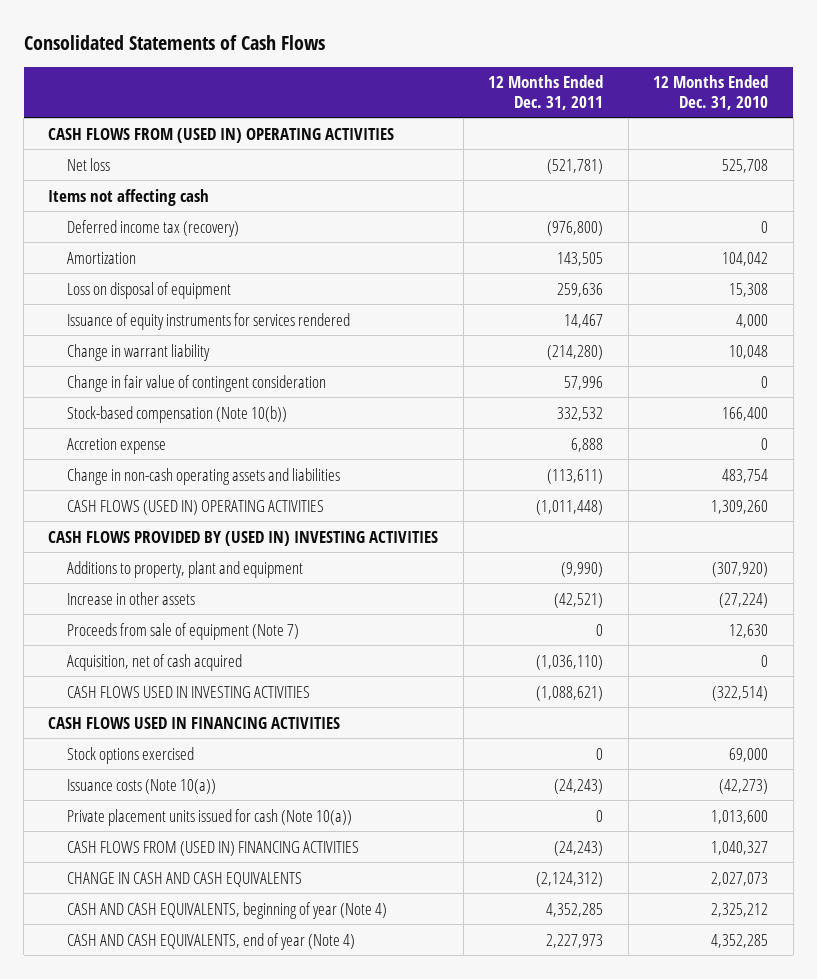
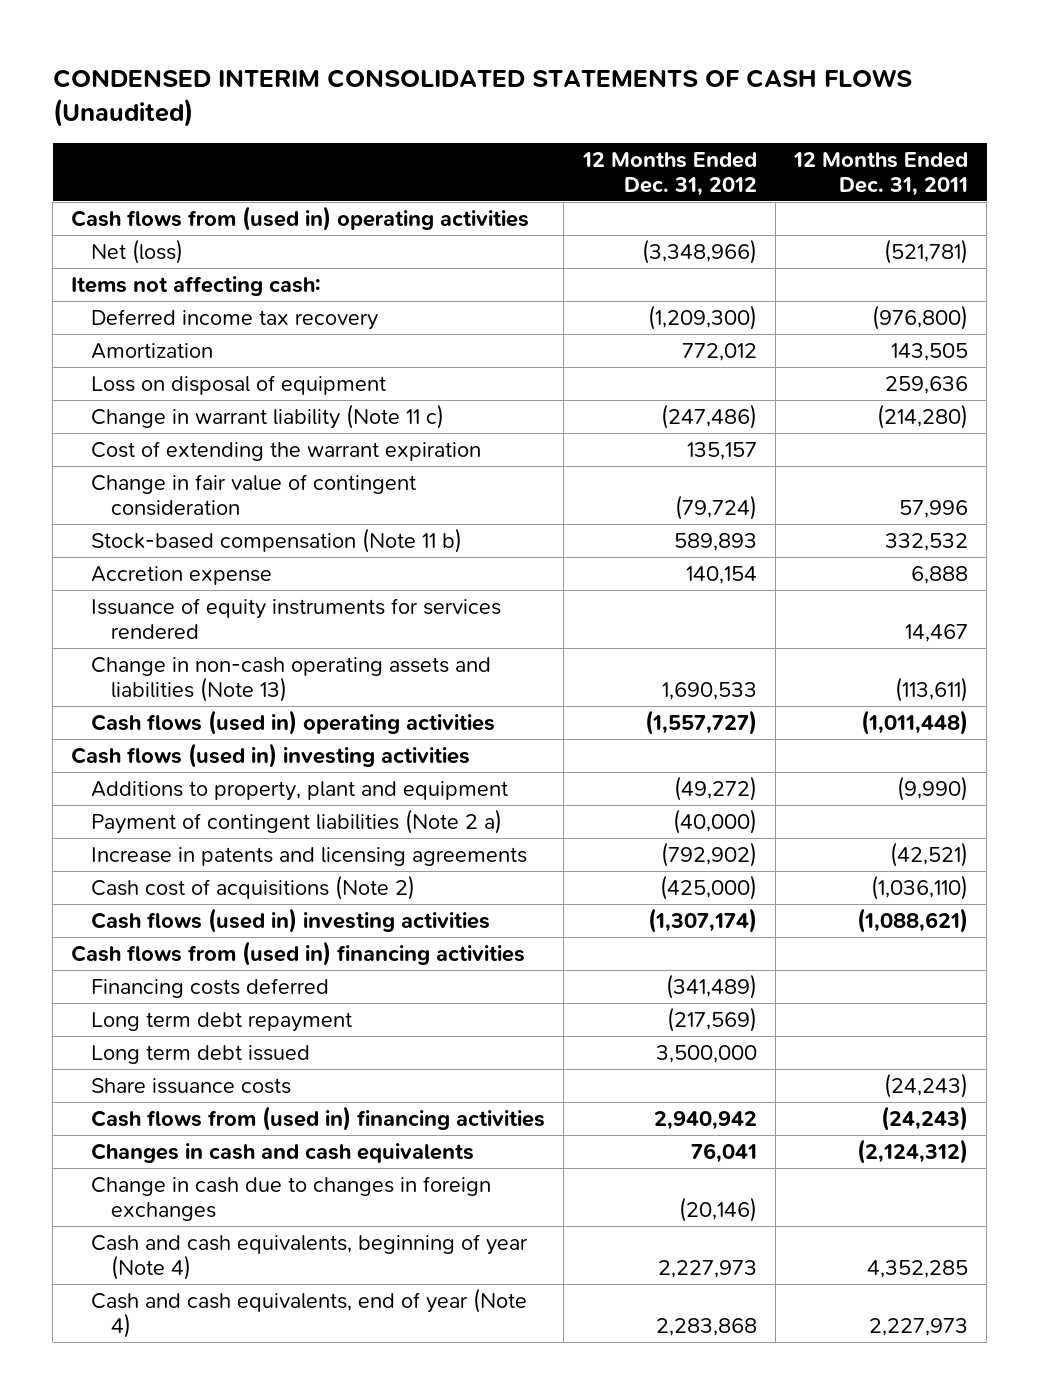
[23,34,325,50] Consolidated Statements of Cash Flows -> [52,68,912,127] CONDENSED INTERIM CONSOLIDATED STATEMENTS OF CASH FLOWS (Unaudited)
[653,75,769,110] 12 Months Ended Dec. 31, 2010 -> none
none -> [581,151,757,197] 12 Months Ended Dec. 31, 2012
[48,127,395,143] CASH FLOWS FROM (USED IN) OPERATING ACTIVITIES -> [71,205,530,231] Cash flows from (used in) operating activities
[66,157,110,171] Net loss -> [91,238,184,264] Net (loss)
[48,188,210,206] Items not affecting cash -> [71,275,322,296] Items not affecting cash:
[66,219,239,237] Deferred income tax (recovery) -> [91,308,379,330] Deferred income tax recovery
[66,343,210,361] Change in warrant liability -> [91,403,445,429] Change in warrant liability (Note 11 c)
none -> [91,440,482,461] Cost of extending the warrant expiration
[66,405,287,423] Stock-based compensation (Note 10(b)) -> [91,527,463,553] Stock-based compensation (Note 11 b)
[66,312,350,330] Issuance of equity instruments for services rendered -> [91,597,502,640] Issuance of equity instruments for services rendered
[66,467,340,485] Change in non-cash operating assets and liabilities -> [91,656,492,703] Change in non-cash operating assets and liabilities (Note 13)
[66,499,324,515] CASH FLOWS (USED IN) OPERATING ACTIVITIES -> [91,709,496,735] Cash flows (used in) operating activities
[48,530,439,546] CASH FLOWS PROVIDED BY (USED IN) INVESTING ACTIVITIES -> [71,742,471,768] Cash flows (used in) investing activities
[66,622,299,640] Proceeds from sale of equipment (Note 7) -> none
[66,746,194,764] Stock options exercised -> none
[66,808,352,826] Private placement units issued for cash (Note 10(a)) -> none
none -> [91,808,503,834] Payment of contingent liabilities (Note 2 a)
[66,591,195,605] Increase in other assets -> [91,846,528,866] Increase in patents and licensing agreements
[66,653,242,671] Acquisition, net of cash acquired -> [91,874,416,900] Cash cost of acquisitions (Note 2)
[66,685,310,698] CASH FLOWS USED IN INVESTING ACTIVITIES -> [91,907,491,933] Cash flows (used in) investing activities
[48,716,341,729] CASH FLOWS USED IN FINANCING ACTIVITIES -> [71,940,526,966] Cash flows from (used in) financing activities
none -> [91,977,330,998] Financing costs deferred
none -> [91,1011,353,1032] Long term debt repayment
none -> [91,1044,311,1064] Long term debt issued
[66,778,216,794] Issuance costs (Note 10(a)) -> [91,1077,292,1094] Share issuance costs
[66,840,359,856] CASH FLOWS FROM (USED IN) FINANCING ACTIVITIES -> [91,1105,546,1131] Cash flows from (used in) financing activities
[66,871,302,887] CHANGE IN CASH AND CASH EQUIVALENTS -> [91,1142,475,1163] Changes in cash and cash equivalents
none -> [91,1175,492,1222] Change in cash due to changes in foreign exchanges
[66,901,387,919] CASH AND CASH EQUIVALENTS, beginning of year (Note 4) -> [91,1233,529,1281] Cash and cash equivalents, beginning of year (Note 4)
[66,932,355,950] CASH AND CASH EQUIVALENTS, end of year (Note 4) -> [91,1287,528,1339] Cash and cash equivalents, end of year (Note 4)

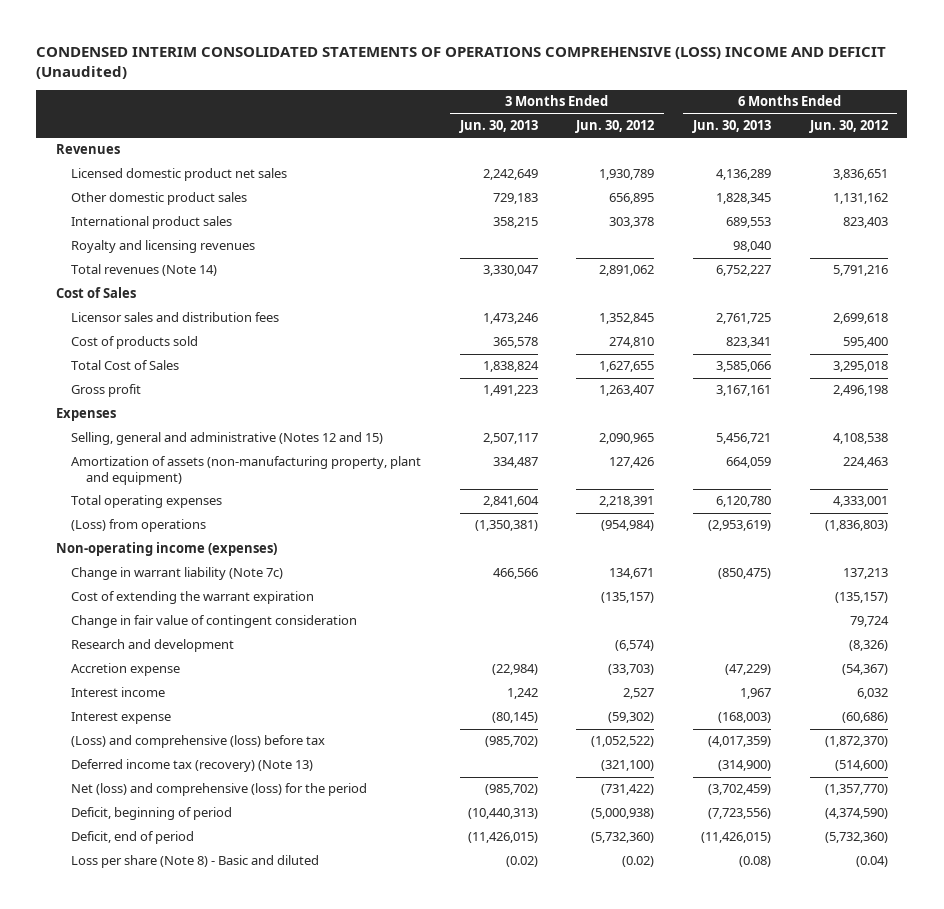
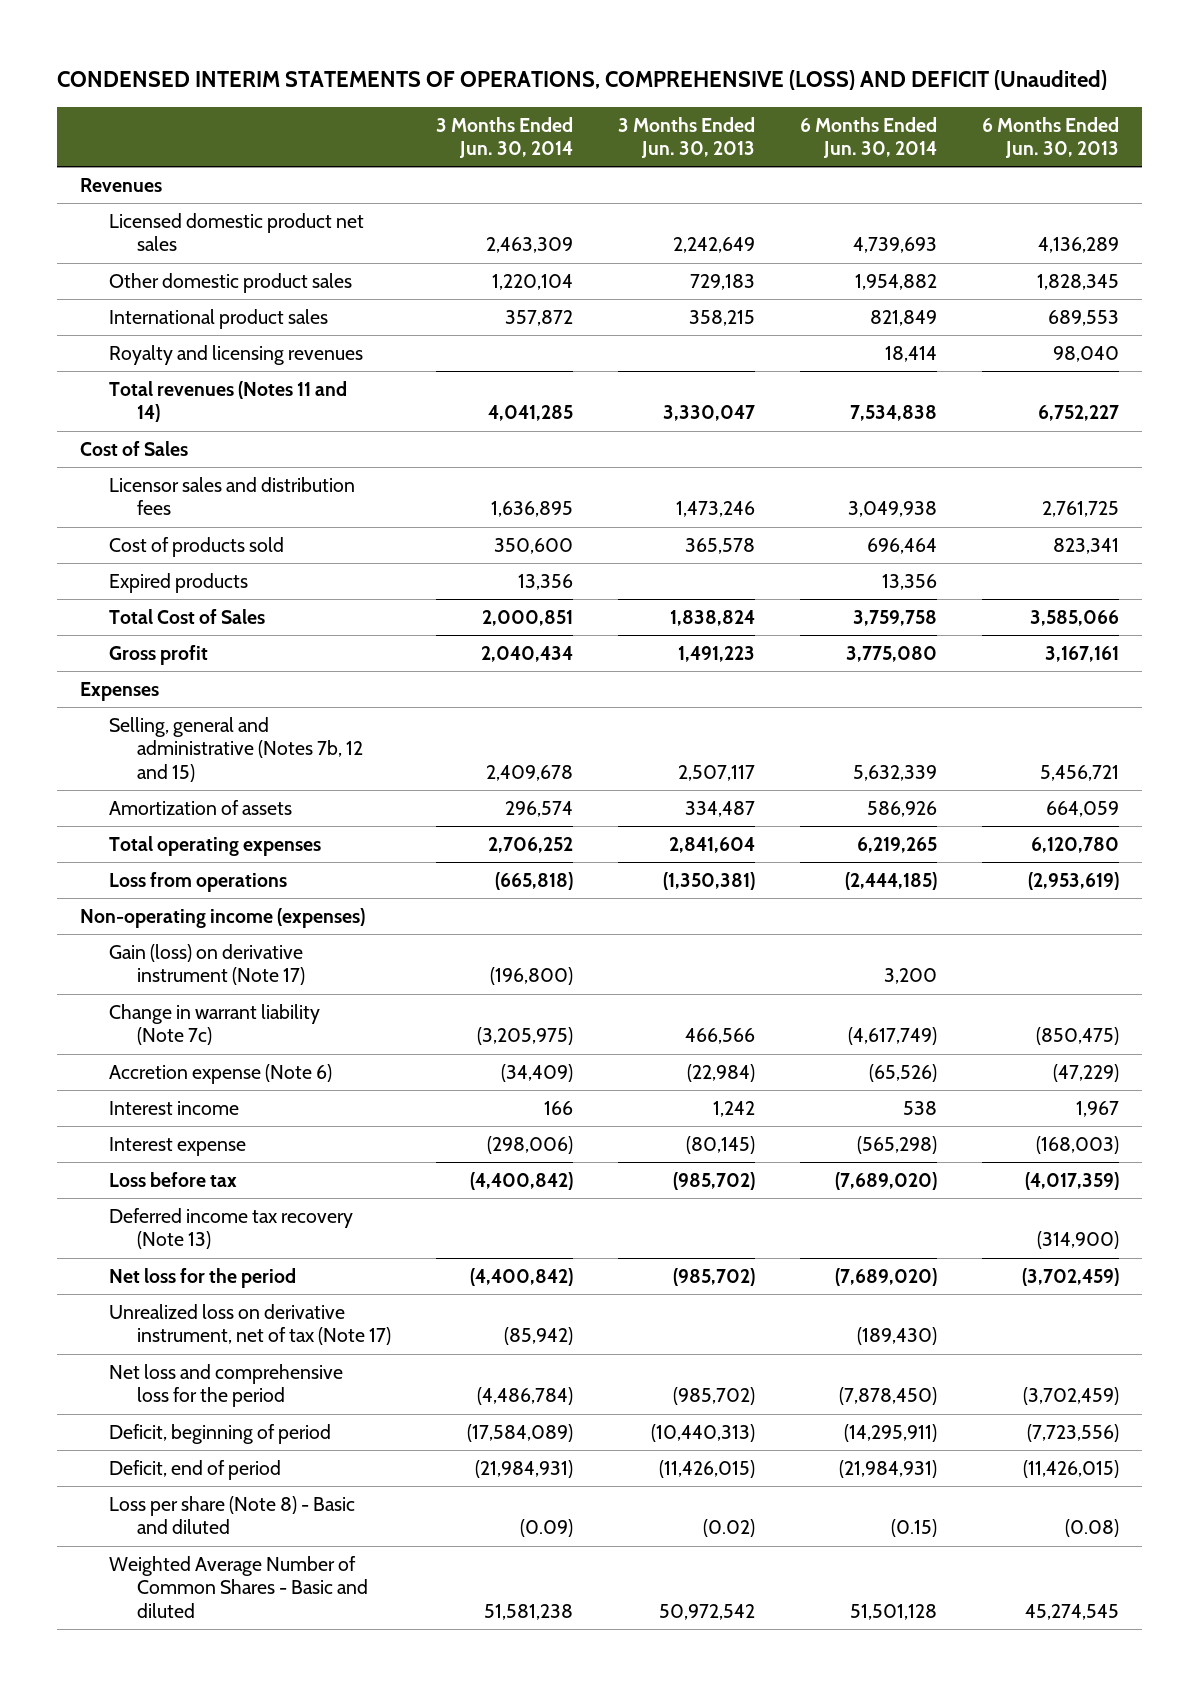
[36,46,887,79] CONDENSED INTERIM CONSOLIDATED STATEMENTS OF OPERATIONS COMPREHENSIVE (LOSS) INCOME AND DEFICIT (Unaudited) -> [57,70,1108,91] CONDENSED INTERIM STATEMENTS OF OPERATIONS, COMPREHENSIVE (LOSS) AND DEFICIT (Unaudited)
[575,120,655,134] Jun. 30, 2012 -> none
[808,120,888,134] Jun. 30, 2012 -> none
none -> [436,116,574,158] 3 Months Ended Jun. 30, 2014
none -> [800,116,938,158] 6 Months Ended Jun. 30, 2014
[70,264,217,277] Total revenues (Note 14) -> [108,380,347,423] Total revenues (Notes 11 and 14)
none -> [108,572,248,593] Expired products
[70,432,383,446] Selling, general and administrative (Notes 12 and 15) -> [108,716,364,782] Selling, general and administrative (Notes 7b, 12 and 15)
[70,456,421,485] Amortization of assets (non-manufacturing property, plant and equipment) -> [108,799,292,815] Amortization of assets
[70,519,206,533] (Loss) from operations -> [108,871,287,892] Loss from operations
none -> [108,943,306,986] Gain (loss) on derivative instrument (Note 17)
[70,591,314,605] Cost of extending the warrant expiration -> none
[70,615,357,629] Change in fair value of contingent consideration -> none
[70,639,234,653] Research and development -> none
[70,663,180,677] Accretion expense -> [108,1063,332,1084] Accretion expense (Note 6)
[70,735,325,749] (Loss) and comprehensive (loss) before tax -> [108,1171,237,1187] Loss before tax
[70,759,313,773] Deferred income tax (recovery) (Note 13) -> [108,1207,353,1250] Deferred income tax recovery (Note 13)
[70,783,367,797] Net (loss) and comprehensive (loss) for the period -> [108,1267,296,1288] Net loss for the period
none -> [108,1303,392,1346] Unrealized loss on derivative instrument, net of tax (Note 17)
none -> [108,1363,343,1408] Net loss and comprehensive loss for the period
none -> [108,1555,369,1618] Weighted Average Number of Common Shares - Basic and diluted

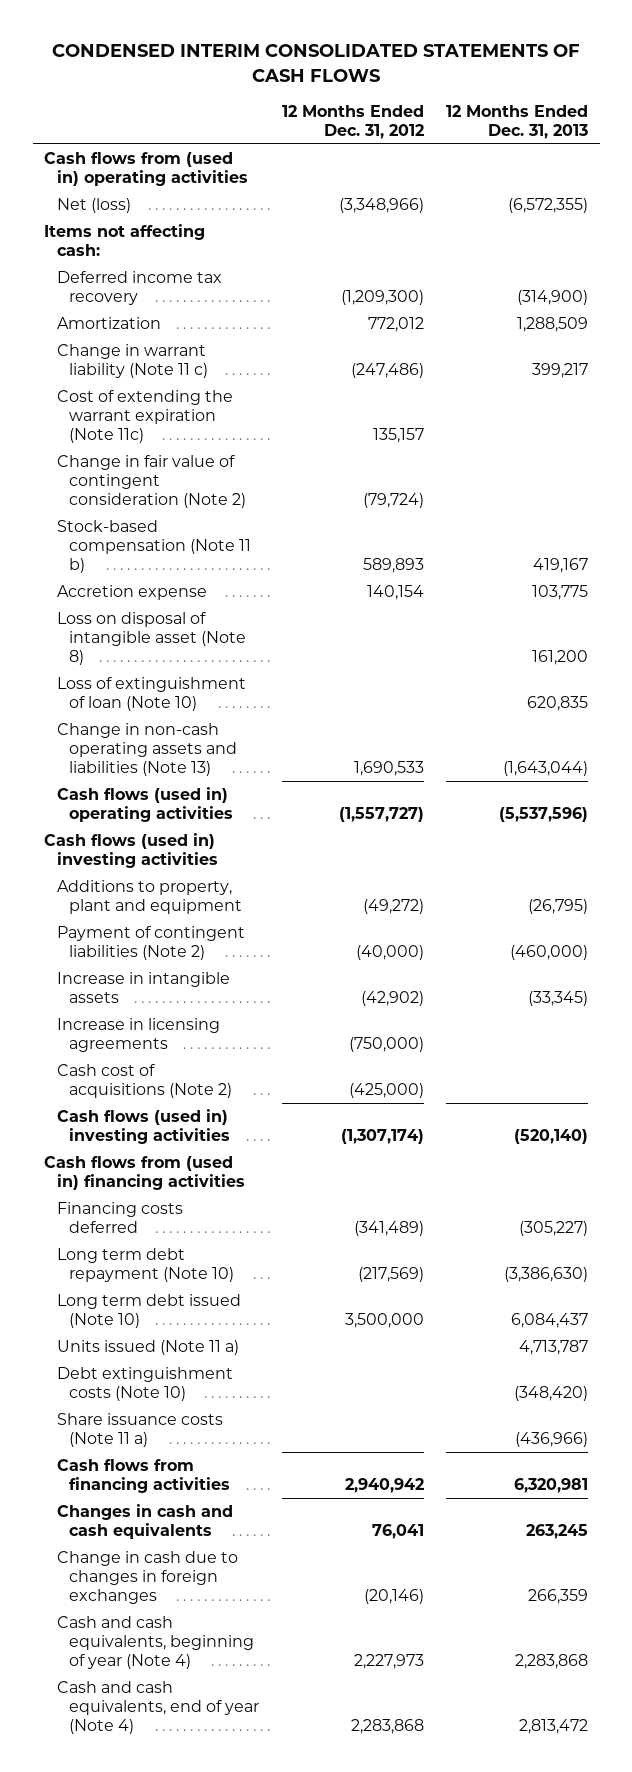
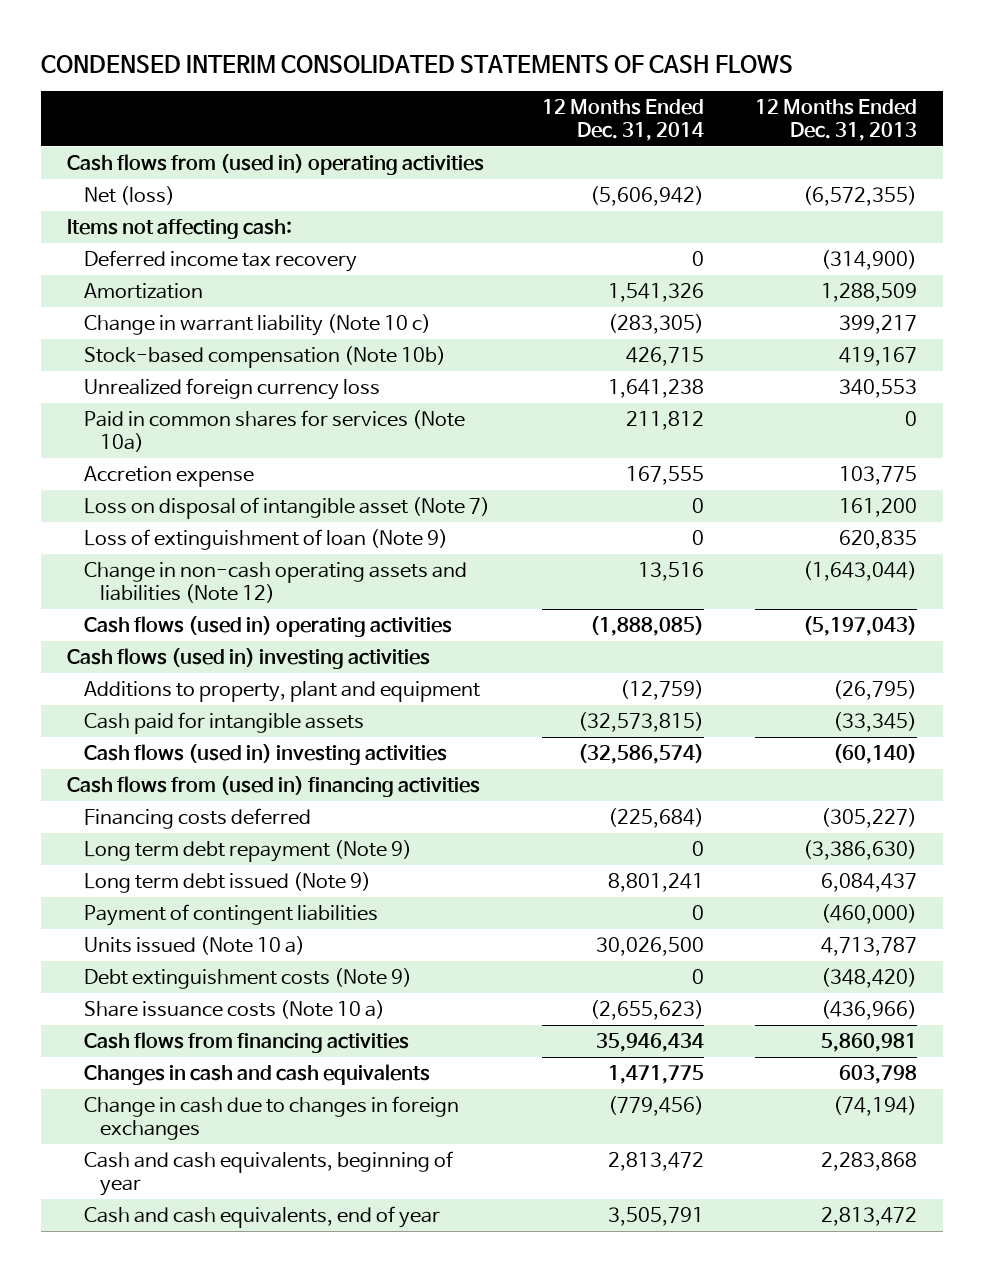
[281,104,424,139] 12 Months Ended Dec. 31, 2012 -> none
none -> [541,98,704,141] 12 Months Ended Dec. 31, 2014
[56,390,233,444] Cost of extending the warrant expiration (Note 11c) -> none
[56,455,247,509] Change in fair value of contingent consideration (Note 2) -> none
[56,344,209,379] Change in warrant liability (Note 11 c) -> [83,313,431,336] Change in warrant liability (Note 10 c)
[56,520,252,574] Stock-based compensation (Note 11 b) -> [83,345,446,368] Stock-based compensation (Note 10b)
none -> [83,377,380,400] Unrealized foreign currency loss
none -> [83,409,465,452] Paid in common shares for services (Note 10a)
[56,612,247,666] Loss on disposal of intangible asset (Note 8) -> [83,496,490,519] Loss on disposal of intangible asset (Note 7)
[56,677,246,712] Loss of extinguishment of loan (Note 10) -> [83,528,448,550] Loss of extinguishment of loan (Note 9)
[56,723,238,777] Change in non-cash operating assets and liabilities (Note 13) -> [83,561,467,603] Change in non-cash operating assets and liabilities (Note 12)
[499,807,589,823] (5,537,596) -> [803,615,918,636] (5,197,043)
[56,926,245,961] Payment of contingent liabilities (Note 2) -> none
[56,1018,220,1053] Increase in licensing agreements -> none
[56,1064,233,1099] Cash cost of acquisitions (Note 2) -> none
[56,972,230,1004] Increase in intangible assets -> [83,711,364,734] Cash paid for intangible assets
[514,1129,589,1145] (520,140) -> [833,743,918,764] (60,140)
[56,1248,235,1283] Long term debt repayment (Note 10) -> [83,839,412,862] Long term debt repayment (Note 9)
[56,1294,241,1329] Long term debt issued (Note 10) -> [83,871,371,893] Long term debt issued (Note 9)
none -> [83,903,378,926] Payment of contingent liabilities
[56,1340,239,1356] Units issued (Note 11 a) -> [83,935,305,955] Units issued (Note 10 a)
[56,1367,233,1402] Debt extinguishment costs (Note 10) -> [83,967,412,989] Debt extinguishment costs (Note 9)
[56,1413,223,1448] Share issuance costs (Note 11 a) -> [83,999,385,1019] Share issuance costs (Note 10 a)
[514,1478,589,1494] 6,320,981 -> [821,1032,918,1052] 5,860,981
[526,1524,589,1540] 263,245 -> [839,1064,918,1084] 603,798
[528,1589,589,1605] 266,359 -> [833,1095,918,1116] (74,194)
[56,1616,255,1670] Cash and cash equivalents, beginning of year (Note 4) -> [83,1150,453,1196] Cash and cash equivalents, beginning of year
[56,1681,260,1735] Cash and cash equivalents, end of year (Note 4) -> [83,1205,440,1228] Cash and cash equivalents, end of year

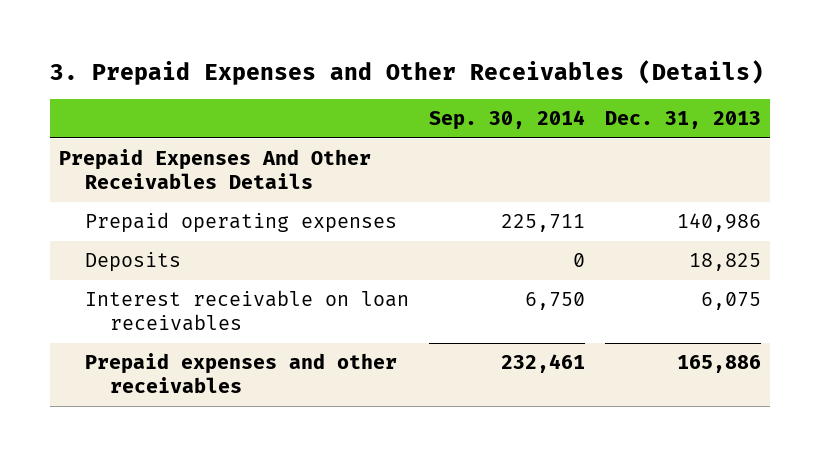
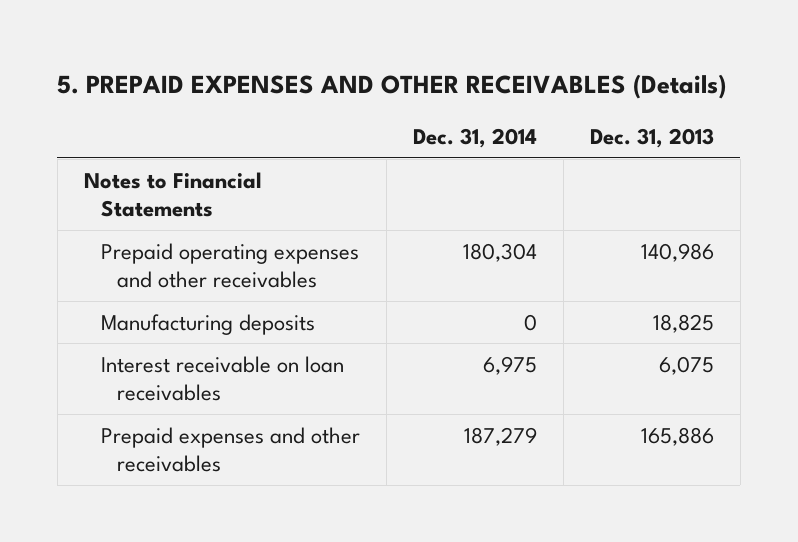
[49,59,764,85] 3. Prepaid Expenses and Other Receivables (Details) -> [57,73,727,99] 5. PREPAID EXPENSES AND OTHER RECEIVABLES (Details)
[428,110,585,131] Sep. 30, 2014 -> none
none -> [412,128,537,149] Dec. 31, 2014
[59,149,372,190] Prepaid Expenses And Other Receivables Details -> none
none -> [83,171,262,217] Notes to Financial Statements
[84,212,397,234] Prepaid operating expenses -> [100,242,359,288] Prepaid operating expenses and other receivables
[84,252,181,273] Deposits -> [100,313,315,335] Manufacturing deposits

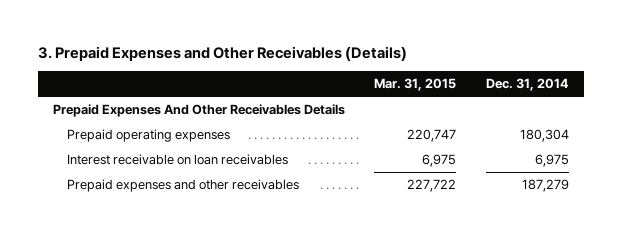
[57,73,727,99] 5. PREPAID EXPENSES AND OTHER RECEIVABLES (Details) -> [37,45,407,61] 3. Prepaid Expenses and Other Receivables (Details)
[589,128,714,149] Dec. 31, 2013 -> none
none -> [374,78,457,92] Mar. 31, 2015
[83,171,262,217] Notes to Financial Statements -> none
[100,313,315,335] Manufacturing deposits -> none
none -> [52,104,345,118] Prepaid Expenses And Other Receivables Details
[100,242,359,288] Prepaid operating expenses and other receivables -> [67,129,231,143] Prepaid operating expenses

